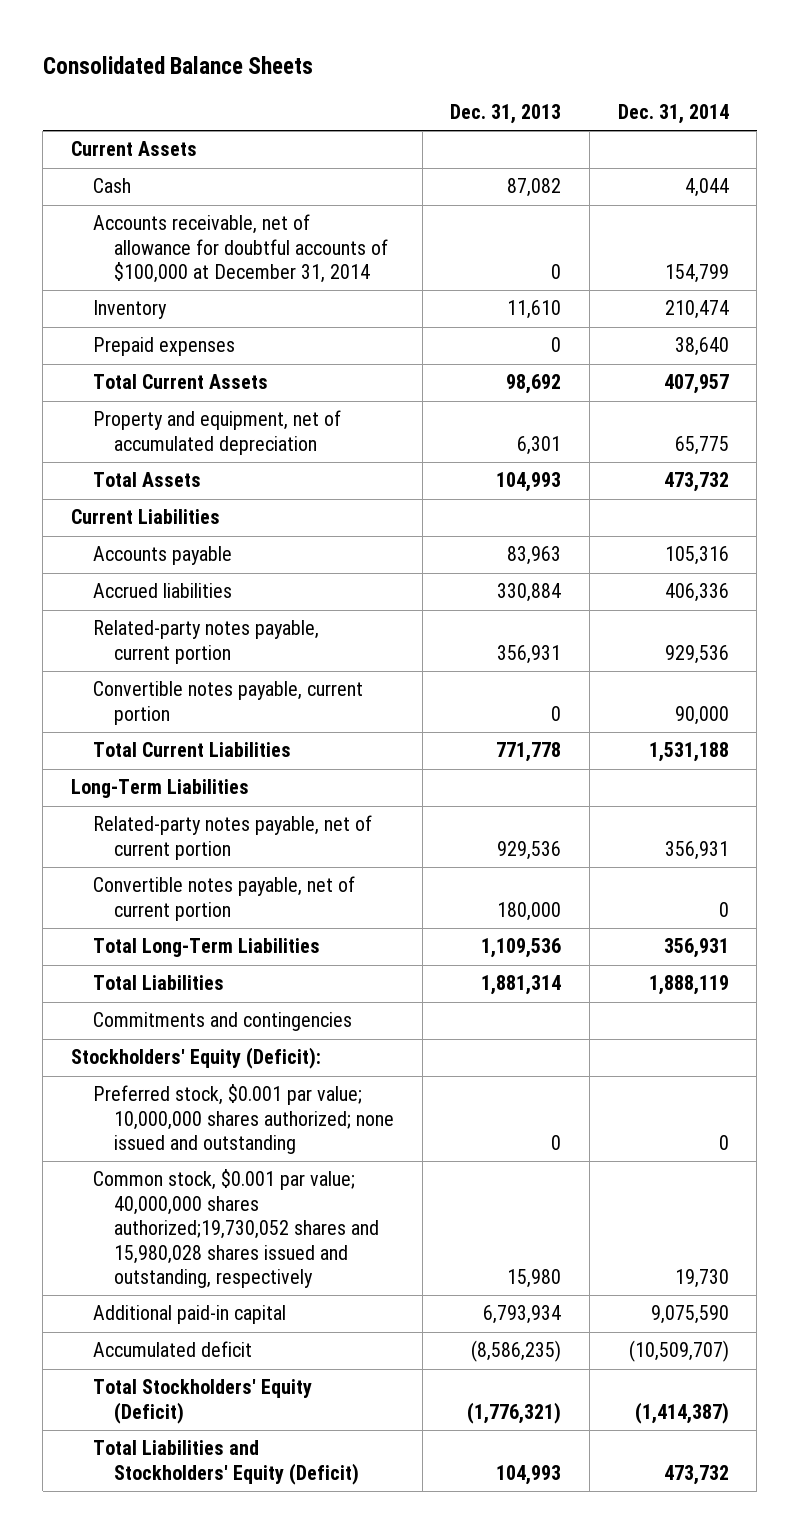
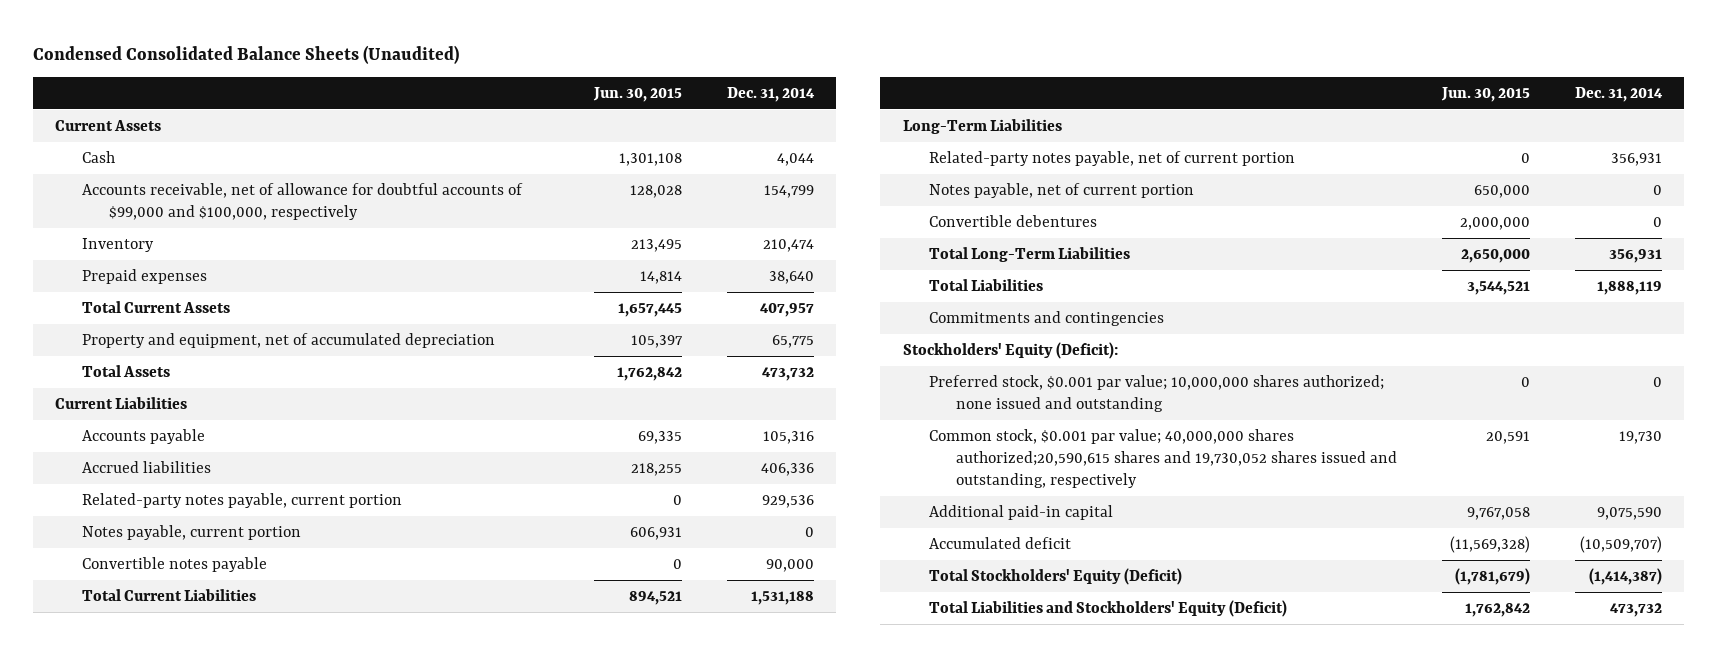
[42,55,313,74] Consolidated Balance Sheets -> [32,44,459,64] Condensed Consolidated Balance Sheets (Unaudited)
[450,104,562,125] Dec. 31, 2013 -> none
none -> [593,87,683,103] Jun. 30, 2015
[92,214,389,284] Accounts receivable, net of allowance for doubtful accounts of $100,000 at December 31, 2014 -> [81,182,523,220] Accounts receivable, net of allowance for doubtful accounts of $99,000 and $100,000, respectively
none -> [81,524,301,540] Notes payable, current portion
[92,681,363,725] Convertible notes payable, current portion -> [81,556,267,572] Convertible notes payable
[92,876,355,921] Convertible notes payable, net of current portion -> [929,182,1195,198] Notes payable, net of current portion
none -> [929,214,1098,227] Convertible debentures
[92,1169,380,1288] Common stock, $0.001 par value; 40,000,000 shares authorized;19,730,052 shares and 15,980,028 shares issued and outstanding, respectively -> [929,428,1398,488] Common stock, $0.001 par value; 40,000,000 shares authorized;20,590,615 shares and 19,730,052 shares issued and outstanding, respectively

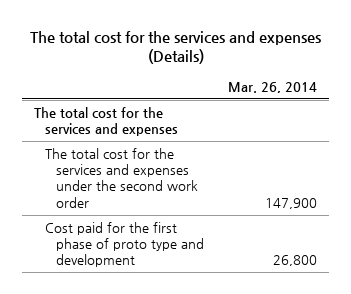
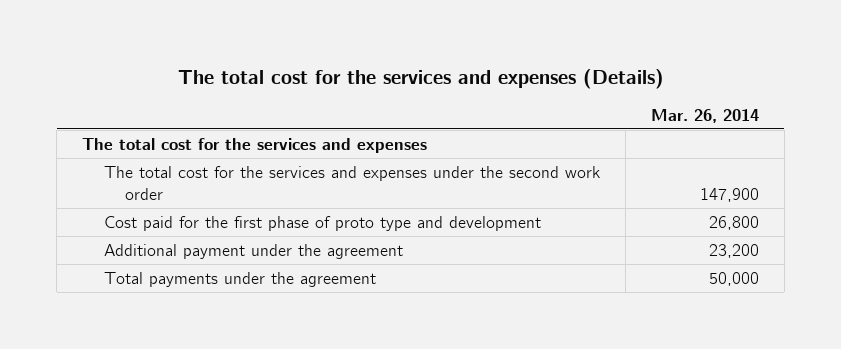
none -> [103,244,403,260] Additional payment under the agreement
none -> [103,272,376,288] Total payments under the agreement

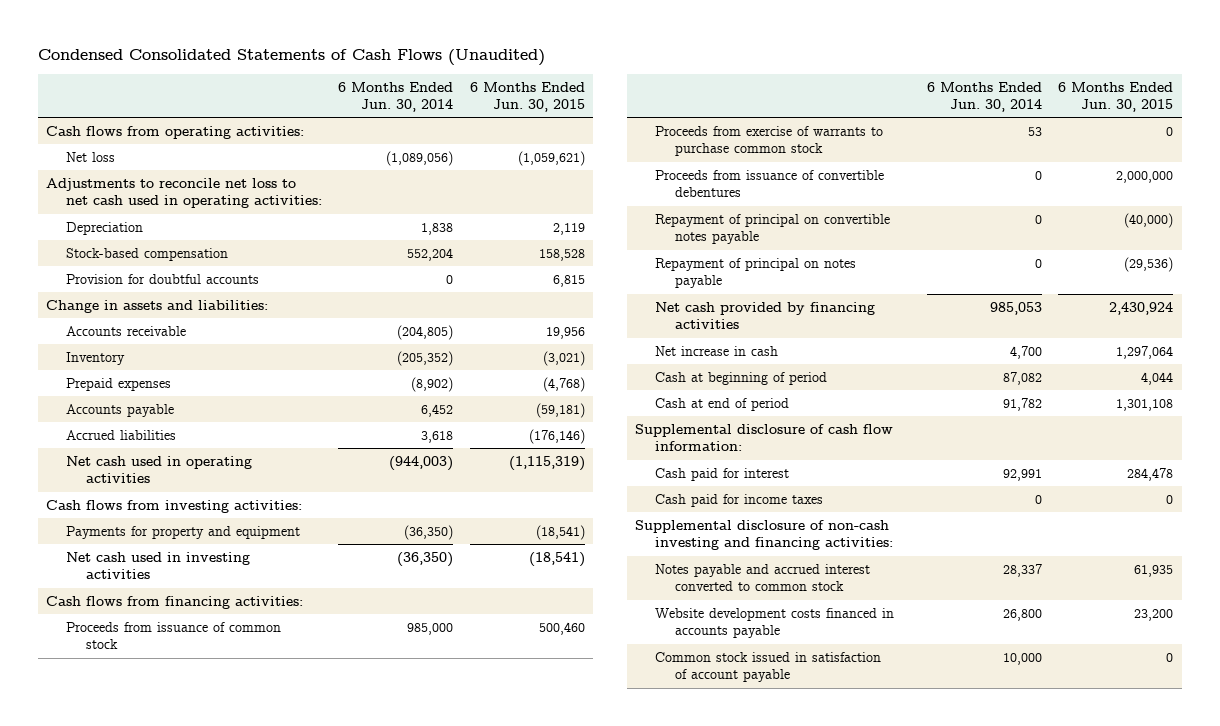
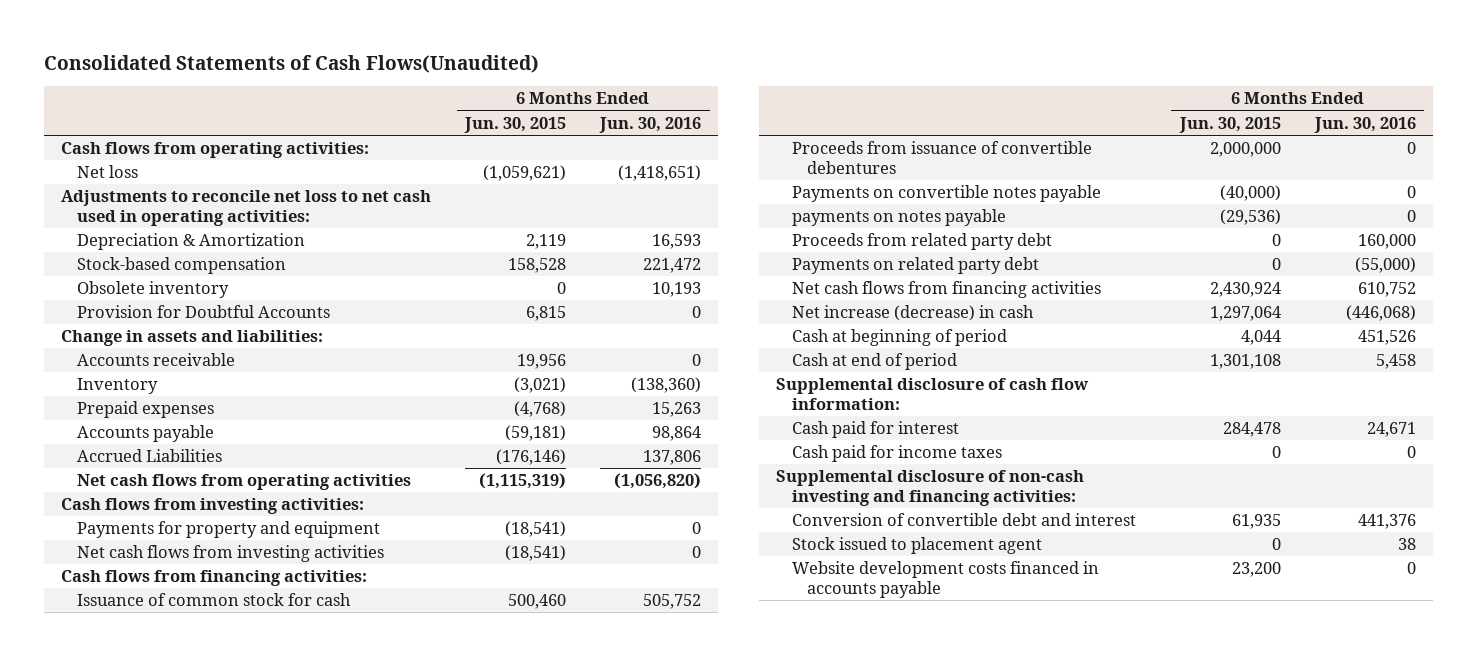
[38,48,546,66] Condensed Consolidated Statements of Cash Flows (Unaudited) -> [44,54,540,73] Consolidated Statements of Cash Flows(Unaudited)
[338,81,454,113] 6 Months Ended Jun. 30, 2014 -> none
none -> [599,116,702,133] Jun. 30, 2016
[66,221,144,235] Depreciation -> [76,233,305,251] Depreciation & Amortization
none -> [76,281,229,299] Obsolete inventory
[66,273,260,284] Provision for doubtful accounts -> [76,305,330,319] Provision for Doubtful Accounts
[66,429,177,440] Accrued liabilities -> [76,449,222,463] Accrued Liabilities
[66,455,253,484] Net cash used in operating activities -> [76,474,411,491] Net cash flows from operating activities
[66,551,251,580] Net cash used in investing activities -> [76,545,384,563] Net cash flows from investing activities
[655,125,884,157] Proceeds from exercise of warrants to purchase common stock -> none
[66,621,282,650] Proceeds from issuance of common stock -> [76,593,351,607] Issuance of common stock for cash
[655,213,891,245] Repayment of principal on convertible notes payable -> [791,185,1101,203] Payments on convertible notes payable
[655,257,857,289] Repayment of principal on notes payable -> [791,209,1006,227] payments on notes payable
none -> [791,233,1052,251] Proceeds from related party debt
none -> [791,257,1039,275] Payments on related party debt
[655,301,876,330] Net cash provided by financing activities -> [791,281,1101,299] Net cash flows from financing activities
[655,345,779,356] Net increase in cash -> [791,305,1034,322] Net increase (decrease) in cash
[655,563,871,592] Notes payable and accrued interest converted to common stock -> [791,513,1136,527] Conversion of convertible debt and interest
none -> [791,537,1042,555] Stock issued to placement agent
[655,651,882,683] Common stock issued in satisfaction of account payable -> none

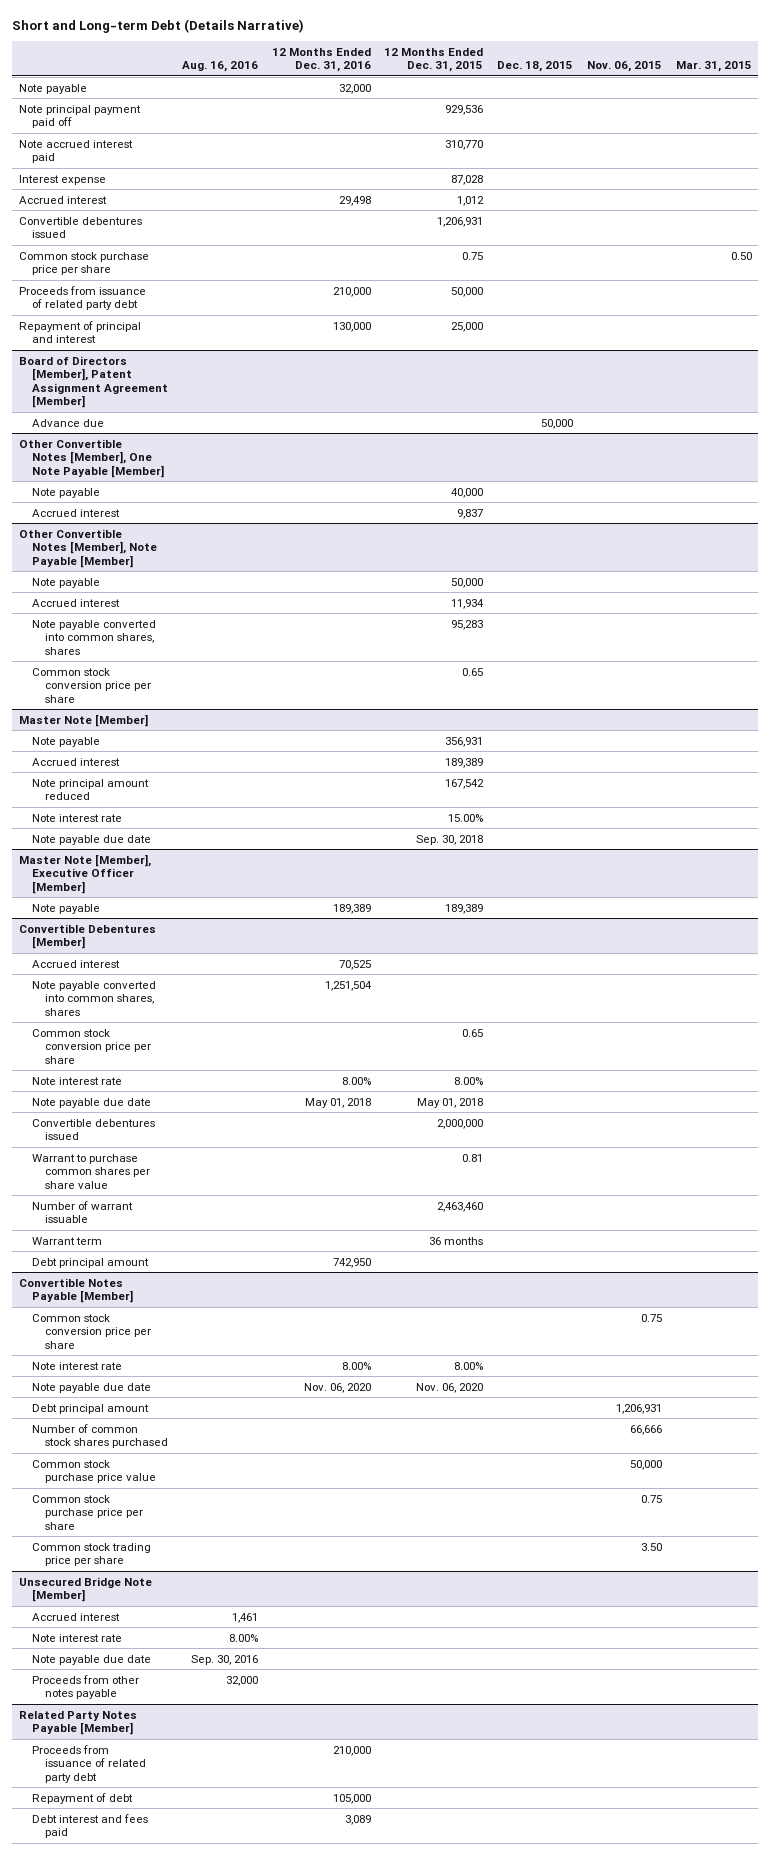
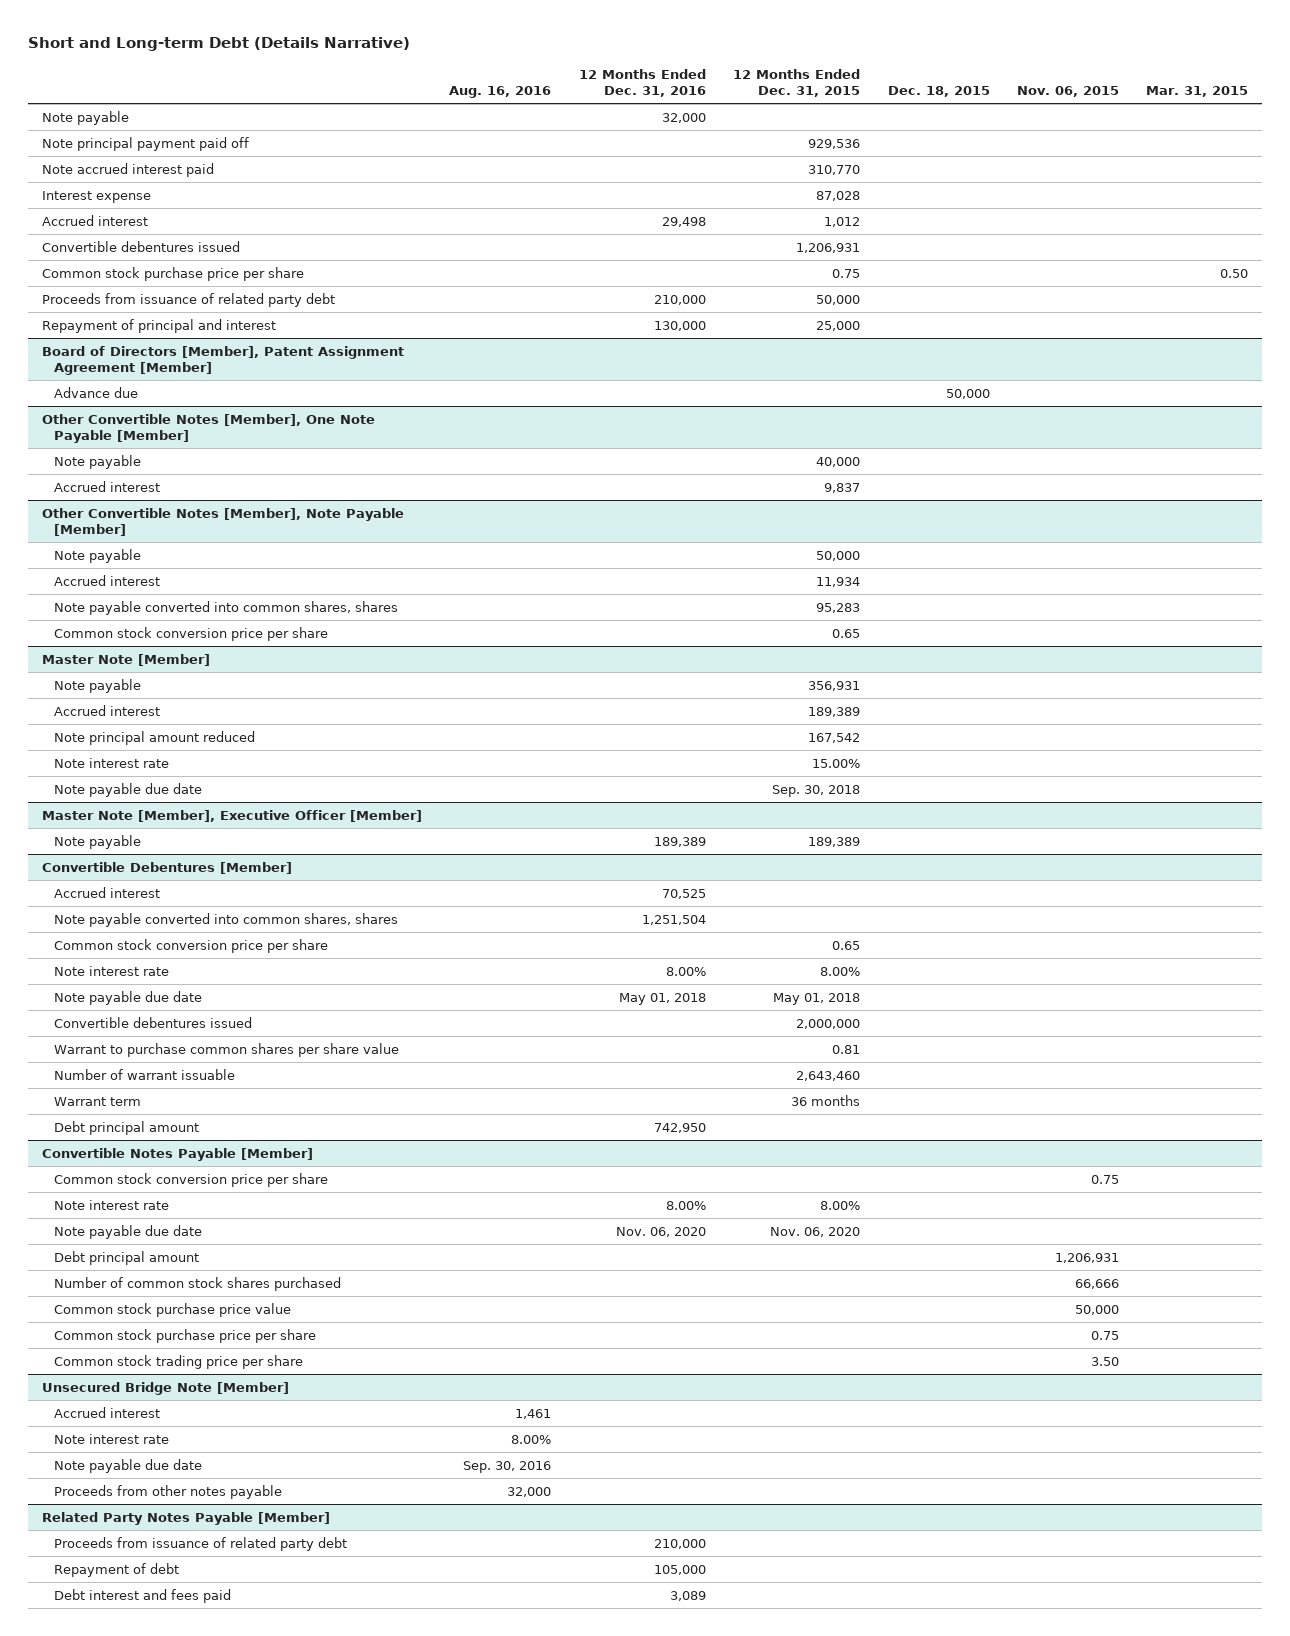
[437,1201,484,1212] 2,463,460 -> [796,1070,861,1081] 2,643,460

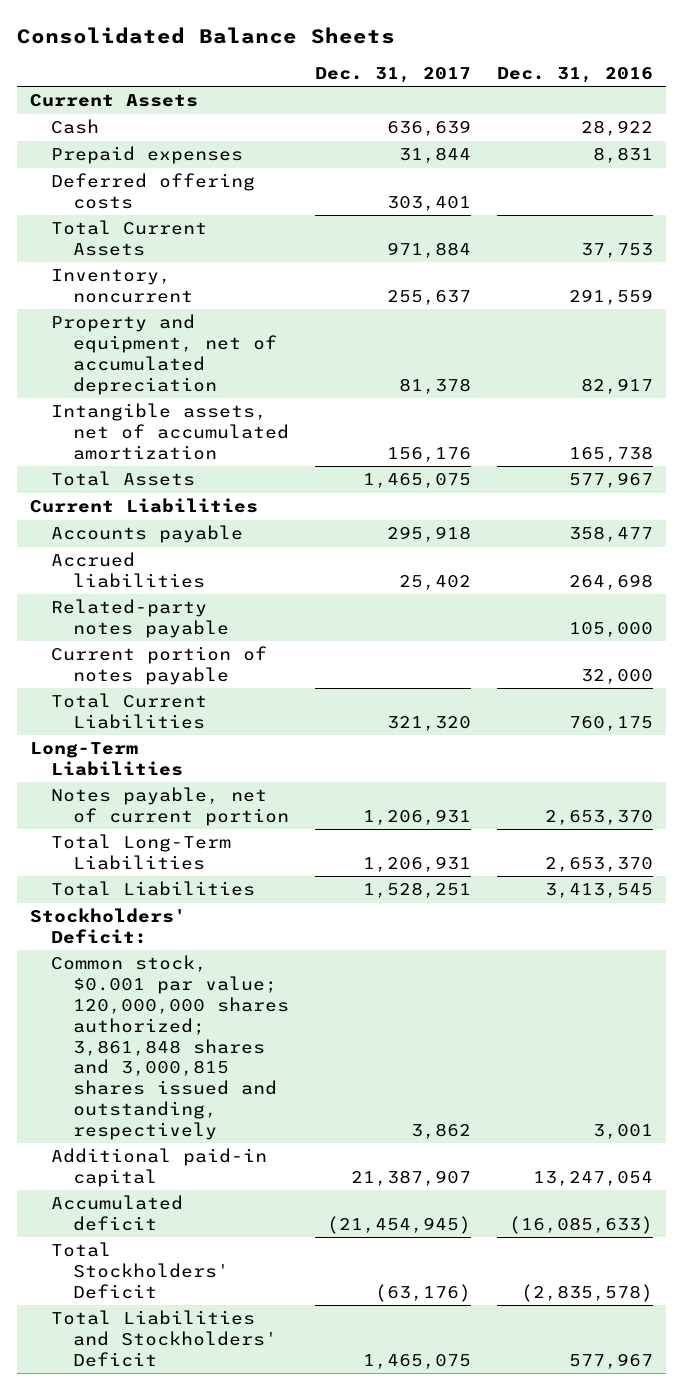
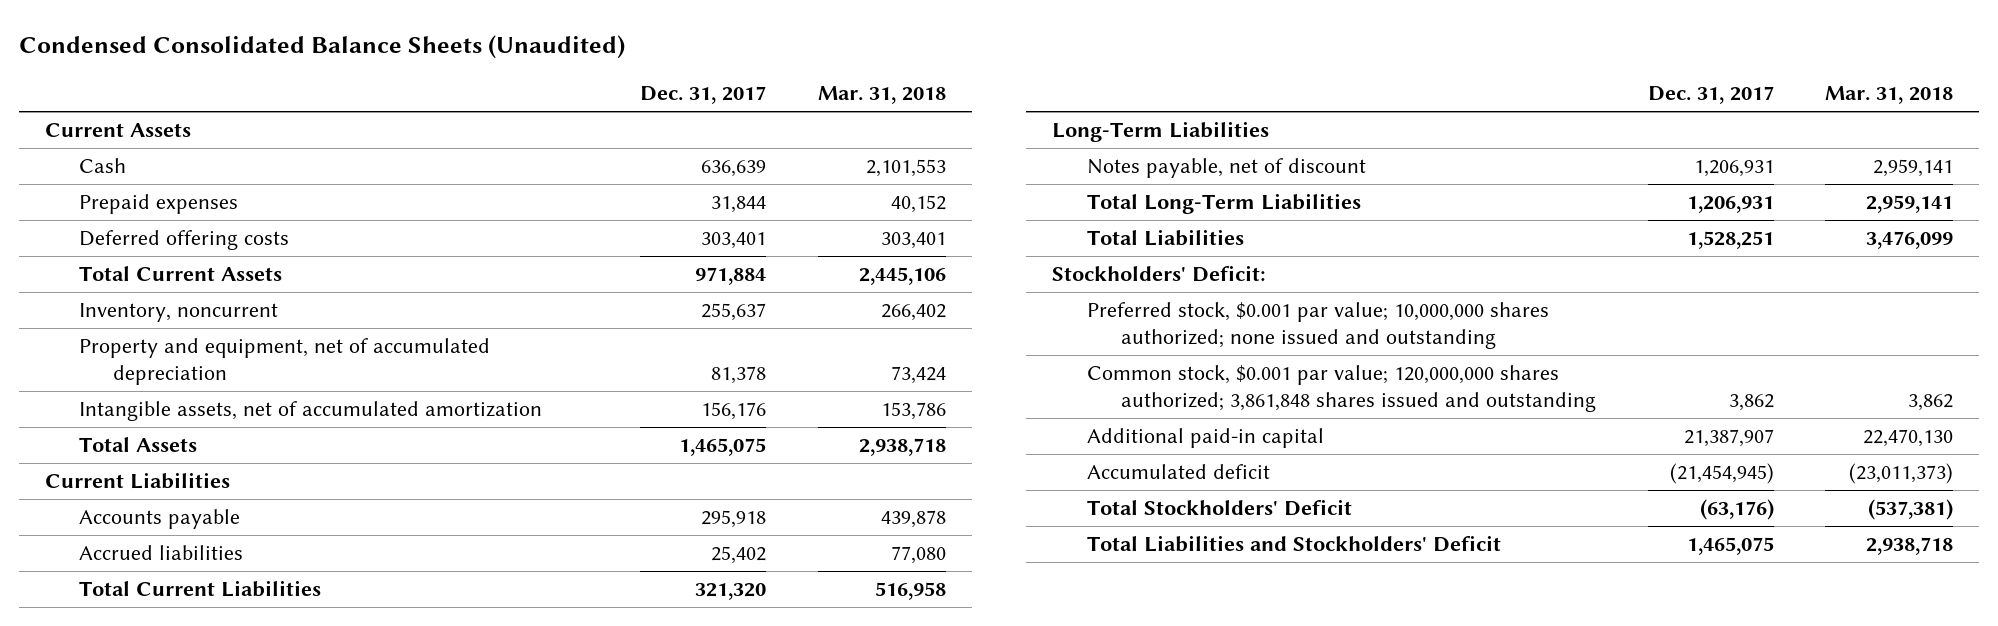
[16,26,395,44] Consolidated Balance Sheets -> [18,34,625,59] Condensed Consolidated Balance Sheets (Unaudited)
[496,66,653,83] Dec. 31, 2016 -> none
none -> [817,86,946,105] Mar. 31, 2018
[51,599,230,639] Related-party notes payable -> none
[51,646,268,686] Current portion of notes payable -> none
[51,787,290,827] Notes payable, net of current portion -> [1086,158,1366,179] Notes payable, net of discount
none -> [1086,302,1549,349] Preferred stock, $0.001 par value; 10,000,000 shares authorized; none issued and outstanding
[51,955,290,1140] Common stock, $0.001 par value; 120,000,000 shares authorized; 3,861,848 shares and 3,000,815 shares issued and outstanding, respectively -> [1086,365,1596,412] Common stock, $0.001 par value; 120,000,000 shares authorized; 3,861,848 shares issued and outstanding

